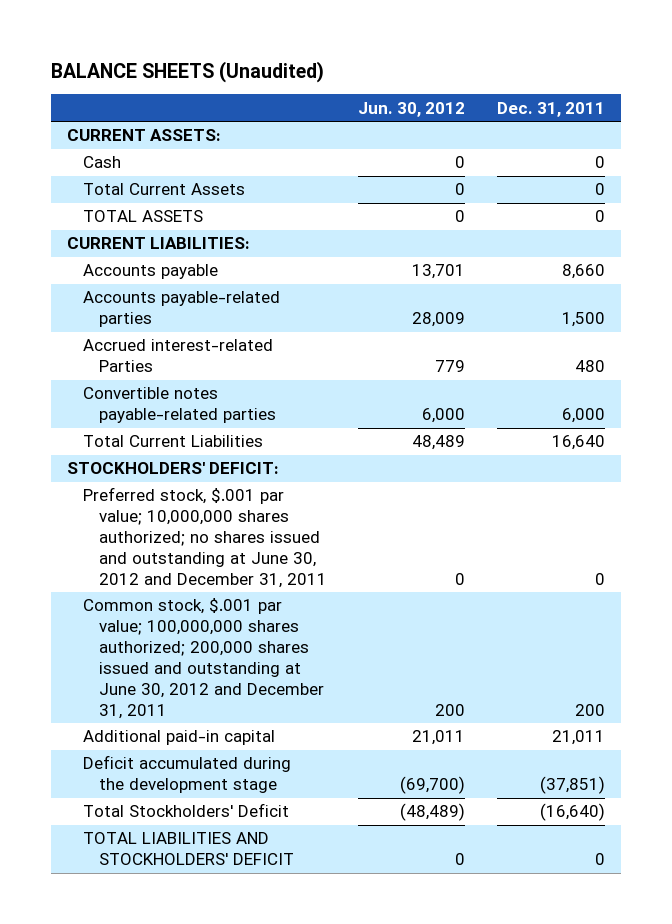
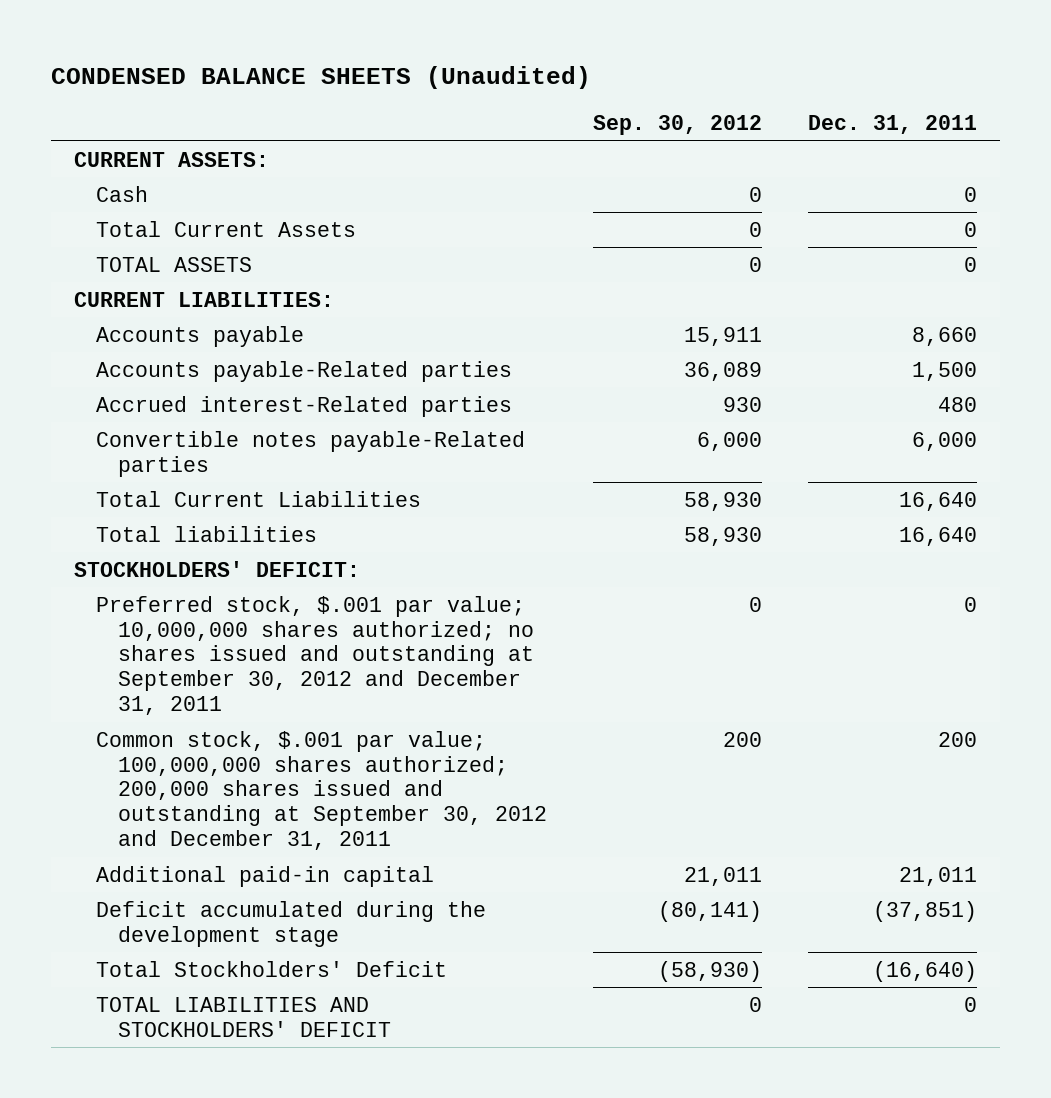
[51,60,325,83] BALANCE SHEETS (Unaudited) -> [51,66,592,90] CONDENSED BALANCE SHEETS (Unaudited)
[358,101,466,117] Jun. 30, 2012 -> none
none -> [592,115,762,136] Sep. 30, 2012
[83,291,281,328] Accounts payable-related parties -> [95,360,512,382] Accounts payable-Related parties
[83,339,274,373] Accrued interest-related Parties -> [95,395,512,417] Accrued interest-Related parties
[83,387,276,424] Convertible notes payable-related parties -> [95,430,525,477] Convertible notes payable-Related parties
none -> [95,525,317,542] Total liabilities
[83,487,327,588] Preferred stock, $.001 par value; 10,000,000 shares authorized; no shares issued and outstanding at June 30, 2012 and December 31, 2011 -> [95,595,534,716] Preferred stock, $.001 par value; 10,000,000 shares authorized; no shares issued and outstanding at September 30, 2012 and December 31, 2011
[83,598,324,719] Common stock, $.001 par value; 100,000,000 shares authorized; 200,000 shares issued and outstanding at June 30, 2012 and December 31, 2011 -> [95,730,547,851] Common stock, $.001 par value; 100,000,000 shares authorized; 200,000 shares issued and outstanding at September 30, 2012 and December 31, 2011

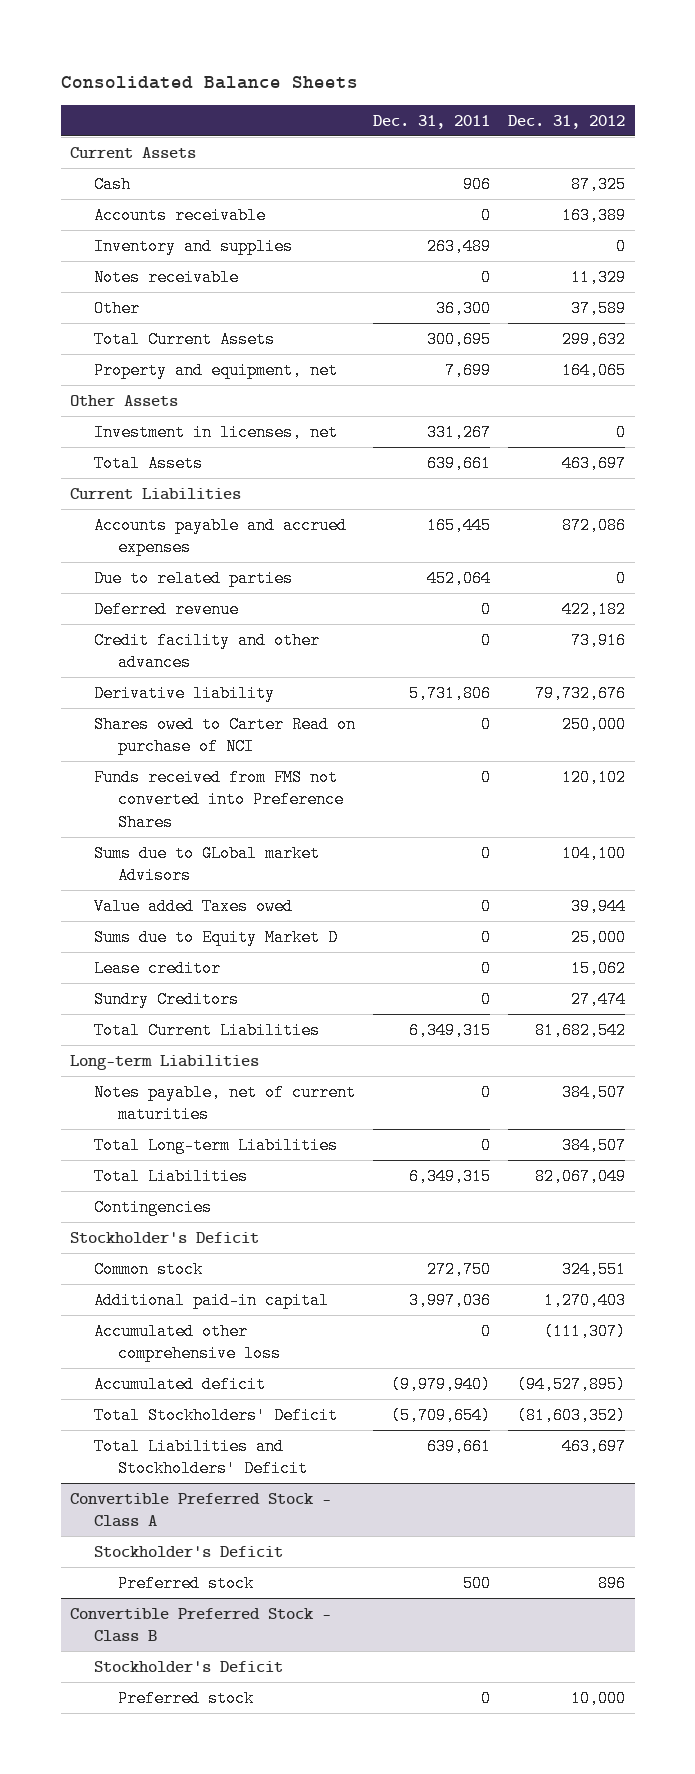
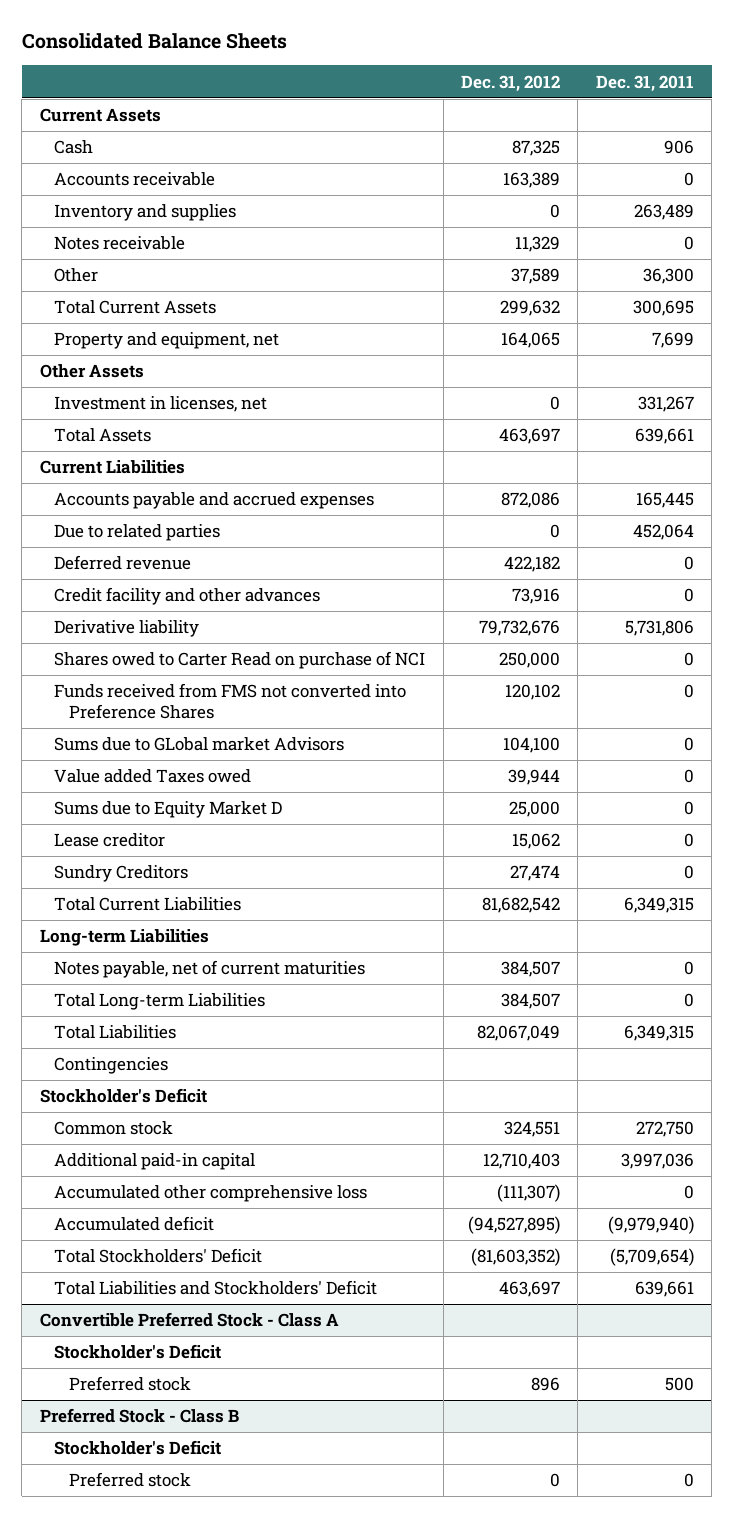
[544,1291,627,1309] 1,270,403 -> [482,1153,560,1170] 12,710,403
[69,1607,331,1643] Convertible Preferred Stock - Class B -> [39,1408,239,1424] Preferred Stock - Class B
[571,1689,627,1707] 10,000 -> [549,1473,560,1488] 0

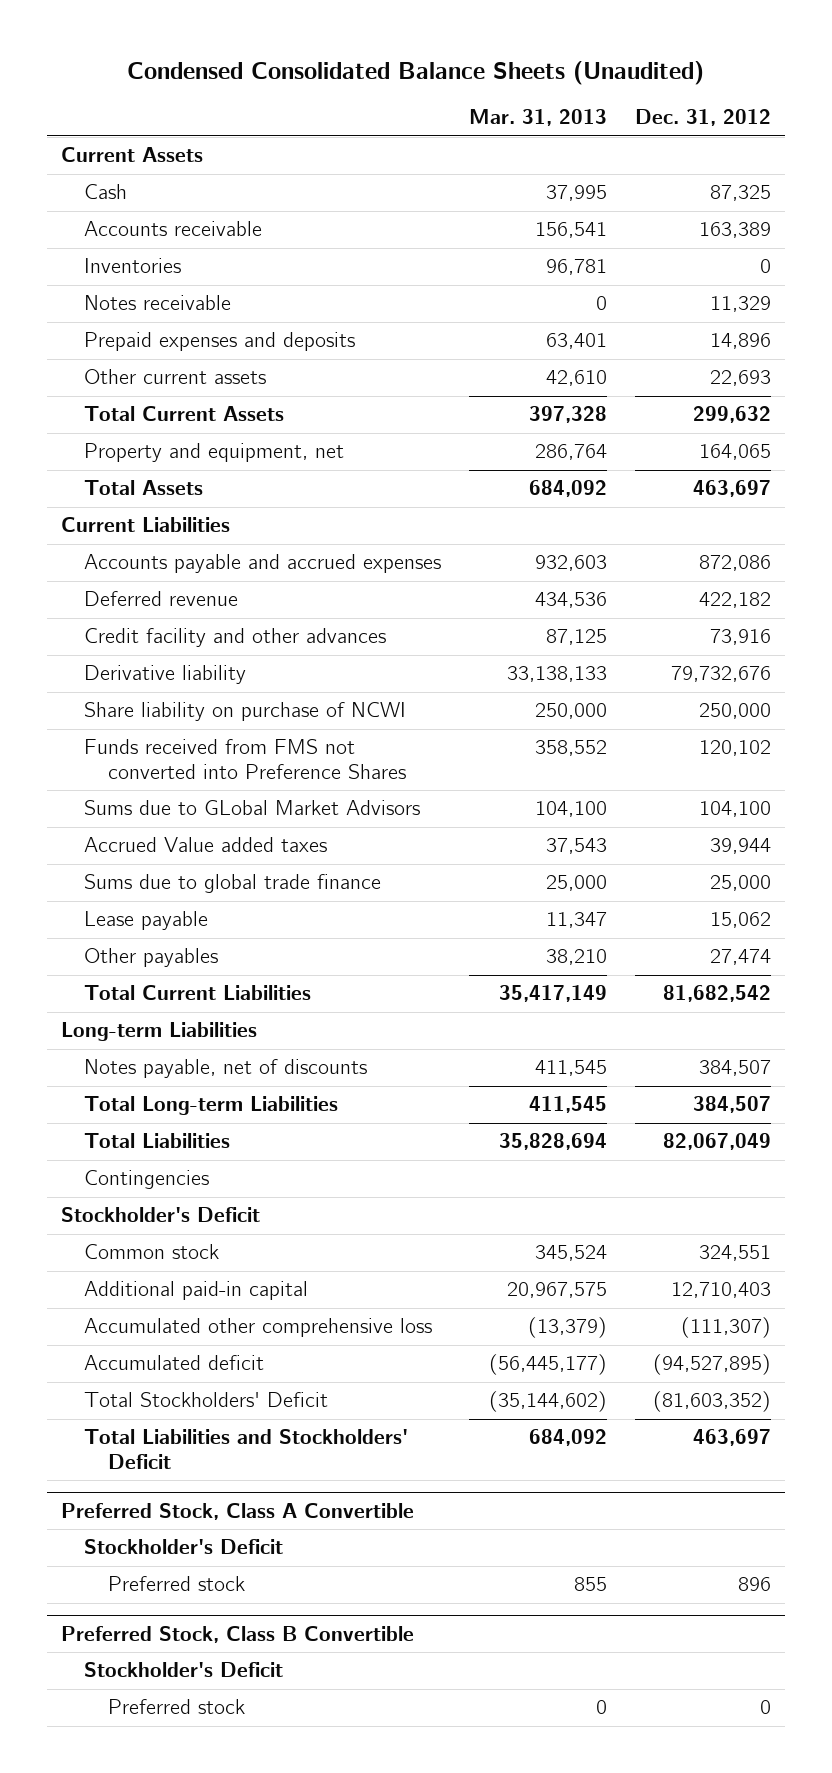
[21,33,287,50] Consolidated Balance Sheets -> [127,60,705,85] Condensed Consolidated Balance Sheets (Unaudited)
[595,74,694,92] Dec. 31, 2011 -> none
none -> [469,109,608,127] Mar. 31, 2013
[54,204,237,222] Inventory and supplies -> [84,258,182,274] Inventories
none -> [84,332,356,352] Prepaid expenses and deposits
[54,268,99,283] Other -> [84,369,267,385] Other current assets
[510,268,560,285] 37,589 -> [710,370,772,387] 22,693
[39,364,144,379] Other Assets -> none
[54,396,268,413] Investment in licenses, net -> none
[54,524,221,542] Due to related parties -> none
[54,651,426,670] Shares owed to Carter Read on purchase of NCI -> none
none -> [84,702,407,722] Share liability on purchase of NCWI
[54,801,283,819] Sums due to Equity Market D -> none
[54,737,345,752] Sums due to GLobal market Advisors -> [84,800,421,816] Sums due to GLobal Market Advisors
[54,769,252,784] Value added Taxes owed -> [84,837,328,853] Accrued Value added taxes
none -> [84,874,382,894] Sums due to global trade finance
[54,833,166,848] Lease creditor -> [84,911,209,931] Lease payable
[54,865,189,883] Sundry Creditors -> [84,948,219,968] Other payables
[54,960,366,979] Notes payable, net of current maturities -> [84,1059,368,1079] Notes payable, net of discounts
[39,1312,339,1328] Convertible Preferred Stock - Class A -> [61,1502,415,1520] Preferred Stock, Class A Convertible
[39,1408,239,1424] Preferred Stock - Class B -> [61,1625,415,1643] Preferred Stock, Class B Convertible

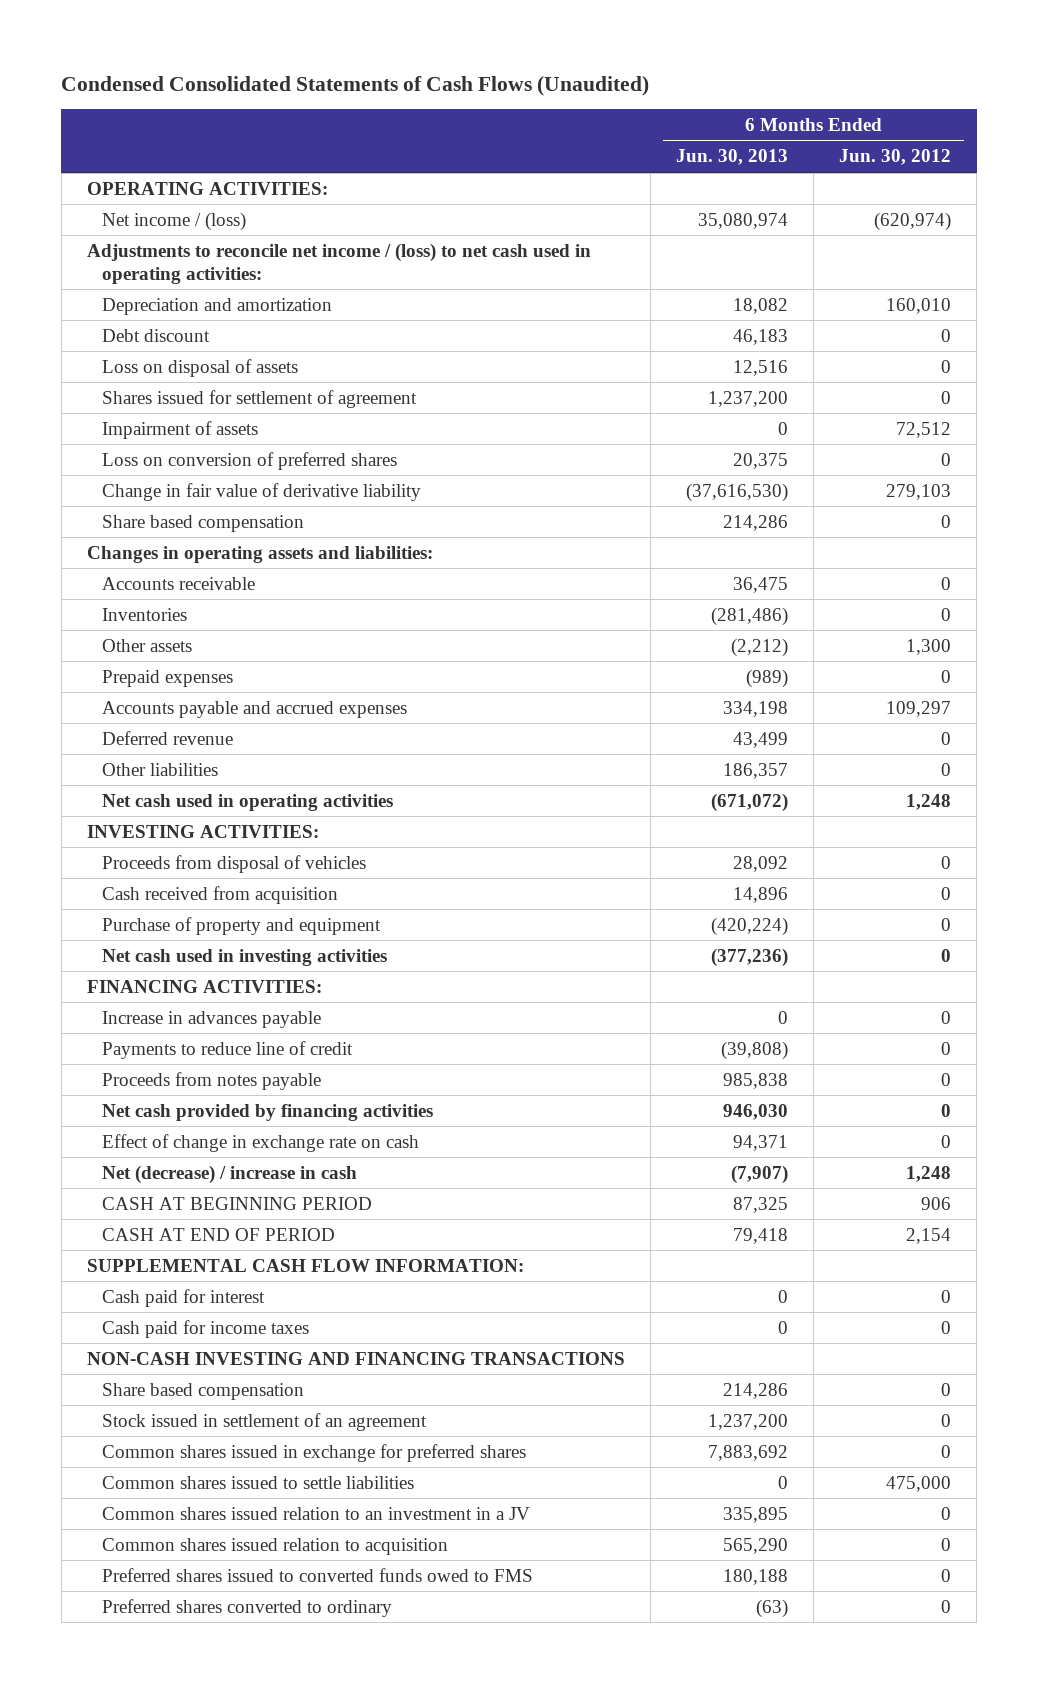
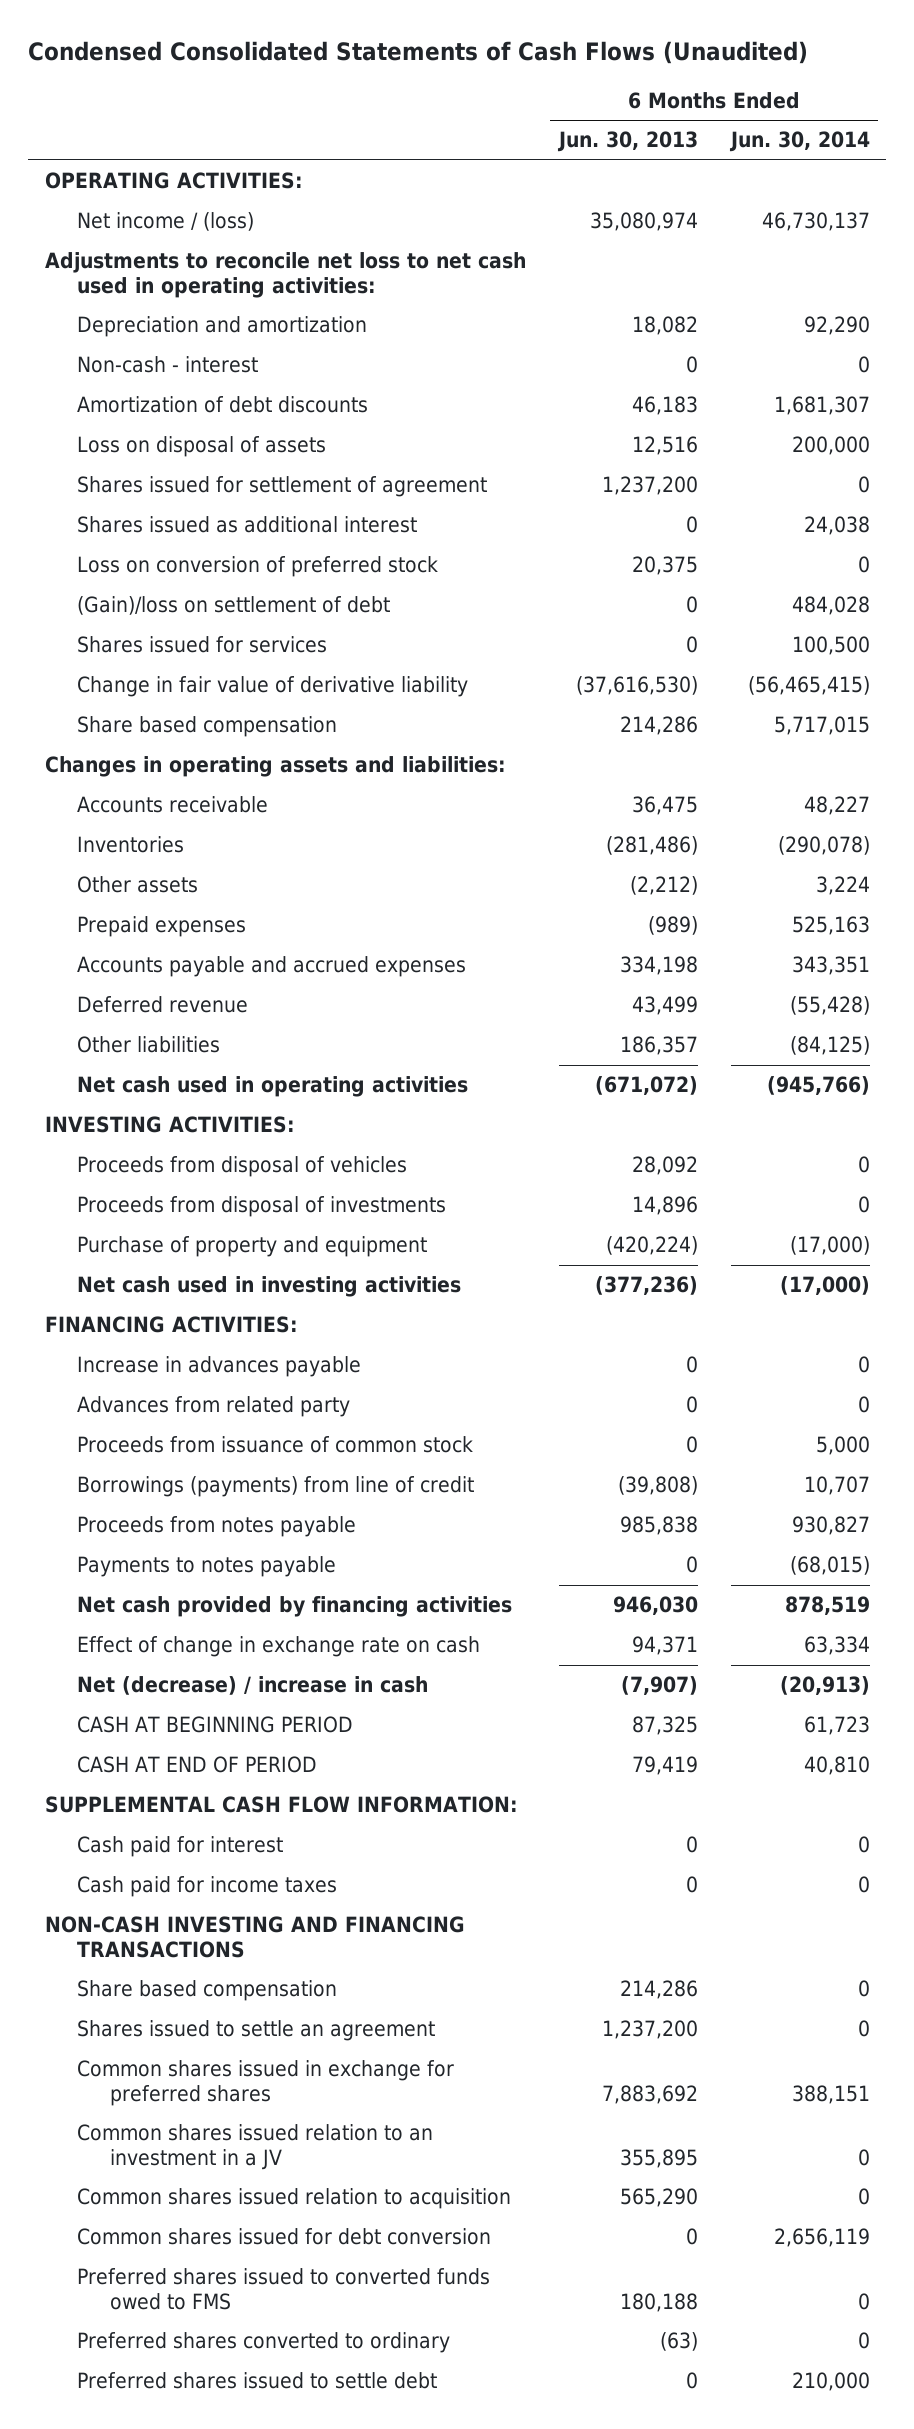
[839,149,952,166] Jun. 30, 2012 -> none
none -> [728,131,870,153] Jun. 30, 2014
[86,242,591,284] Adjustments to reconcile net income / (loss) to net cash used in operating activities: -> [44,252,526,298] Adjustments to reconcile net loss to net cash used in operating activities:
none -> [77,356,259,374] Non-cash - interest
[102,328,211,342] Debt discount -> [77,396,369,414] Amortization of debt discounts
[102,420,259,439] Impairment of assets -> none
none -> [77,516,418,534] Shares issued as additional interest
[102,451,398,470] Loss on conversion of preferred shares -> [77,556,439,578] Loss on conversion of preferred stock
none -> [77,596,391,616] (Gain)/loss on settlement of debt
none -> [77,636,328,654] Shares issued for services
[102,885,339,904] Cash received from acquisition -> [77,1196,447,1218] Proceeds from disposal of investments
none -> [77,1396,351,1418] Advances from related party
none -> [77,1436,474,1454] Proceeds from issuance of common stock
[102,1040,354,1059] Payments to reduce line of credit -> [77,1476,475,1498] Borrowings (payments) from line of credit
none -> [77,1556,337,1578] Payments to notes payable
[733,1227,789,1244] 79,418 -> [631,1756,698,1776] 79,419
[102,1412,428,1431] Stock issued in settlement of an agreement -> [77,2020,436,2042] Shares issued to settle an agreement
[102,1475,415,1489] Common shares issued to settle liabilities -> none
[723,1506,789,1523] 335,895 -> [619,2148,698,2168] 355,895
none -> [77,2228,492,2246] Common shares issued for debt conversion
none -> [77,2372,438,2390] Preferred shares issued to settle debt

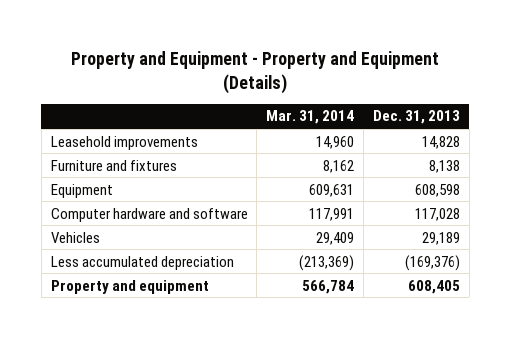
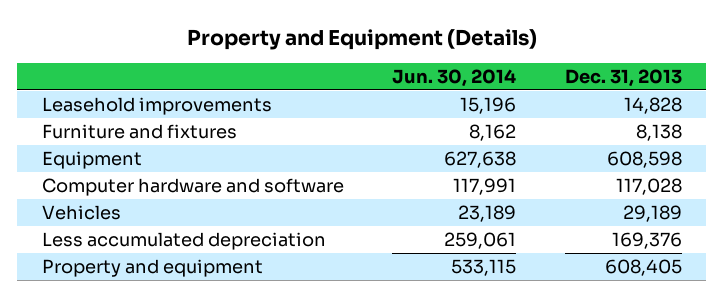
[71,50,440,94] Property and Equipment - Property and Equipment (Details) -> [186,29,537,51] Property and Equipment (Details)
[266,110,355,125] Mar. 31, 2014 -> none
none -> [392,68,517,87] Jun. 30, 2014
[404,254,460,271] (169,376) -> [611,231,682,249] 169,376

